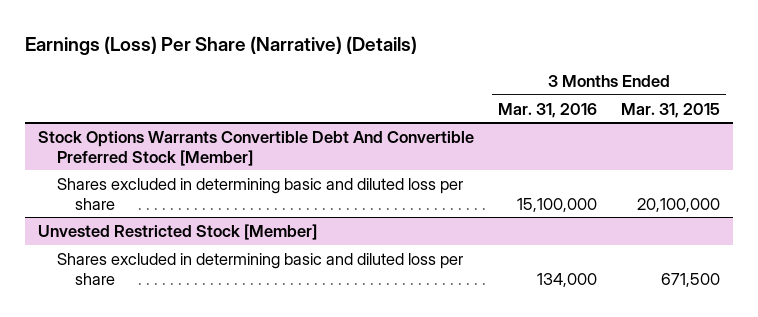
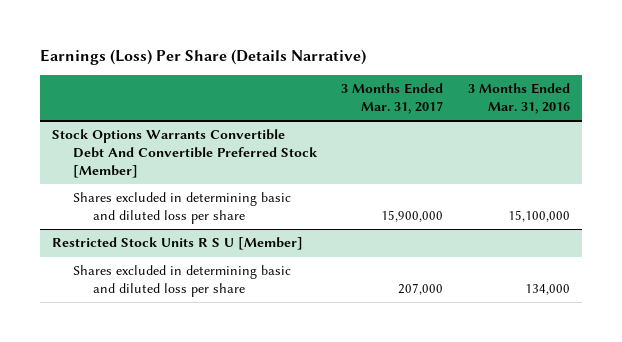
[25,35,418,55] Earnings (Loss) Per Share (Narrative) (Details) -> [39,49,366,66] Earnings (Loss) Per Share (Details Narrative)
[621,102,721,118] Mar. 31, 2015 -> none
none -> [341,83,444,115] 3 Months Ended Mar. 31, 2017
[37,223,317,240] Unvested Restricted Stock [Member] -> [52,237,304,251] Restricted Stock Units R S U [Member]

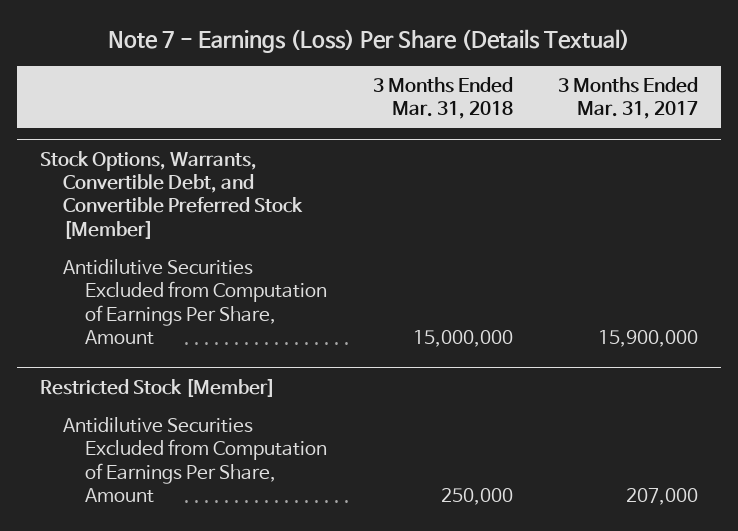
[39,49,366,66] Earnings (Loss) Per Share (Details Narrative) -> [108,28,631,53] Note 7 - Earnings (Loss) Per Share (Details Textual)
[468,83,571,115] 3 Months Ended Mar. 31, 2016 -> none
none -> [372,76,513,120] 3 Months Ended Mar. 31, 2018
[52,237,304,251] Restricted Stock Units R S U [Member] -> none
[52,129,318,178] Stock Options Warrants Convertible Debt And Convertible Preferred Stock [Member] -> [39,150,303,239] Stock Options, Warrants, Convertible Debt, and Convertible Preferred Stock [Member]
[72,192,291,224] Shares excluded in determining basic and diluted loss per share -> [62,258,328,346] Antidilutive Securities Excluded from Computation of Earnings Per Share, Amount
none -> [39,377,275,397] Restricted Stock [Member]
[72,265,291,297] Shares excluded in determining basic and diluted loss per share -> [62,416,328,504] Antidilutive Securities Excluded from Computation of Earnings Per Share, Amount

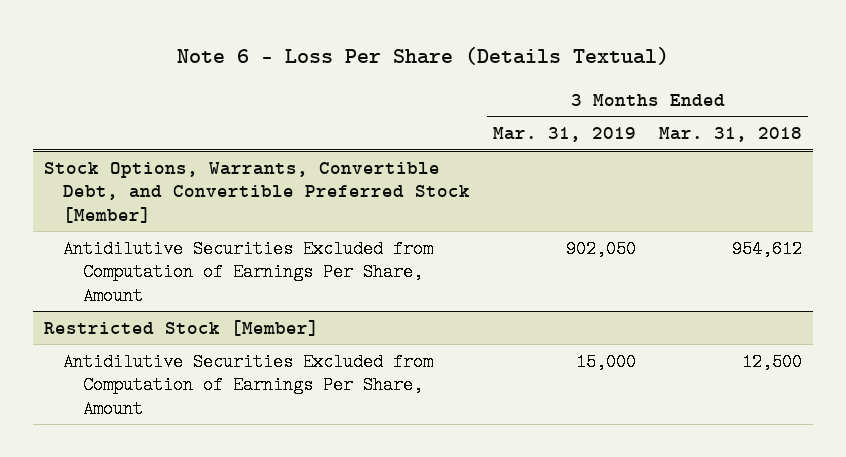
[108,28,631,53] Note 7 - Earnings (Loss) Per Share (Details Textual) -> [176,47,669,66] Note 6 - Loss Per Share (Details Textual)
[558,76,699,120] 3 Months Ended Mar. 31, 2017 -> none
none -> [493,127,637,143] Mar. 31, 2019
[412,330,513,348] 15,000,000 -> [732,239,803,258] 954,612
[440,488,513,506] 250,000 -> [742,352,803,371] 12,500

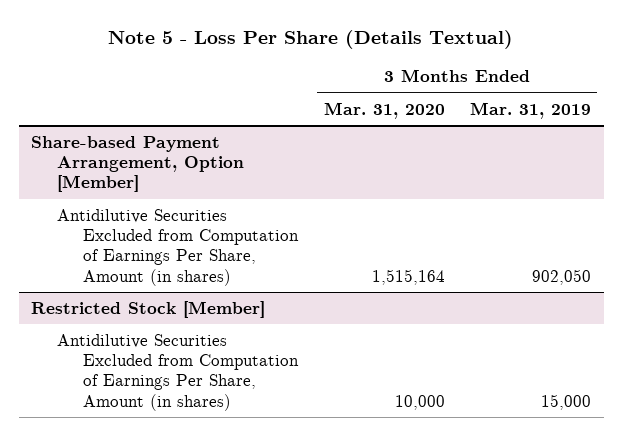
[176,47,669,66] Note 6 - Loss Per Share (Details Textual) -> [108,30,514,50] Note 5 - Loss Per Share (Details Textual)
[659,127,803,143] Mar. 31, 2018 -> none
none -> [323,101,445,119] Mar. 31, 2020
[43,161,471,223] Stock Options, Warrants, Convertible Debt, and Convertible Preferred Stock [Member] -> none
none -> [31,135,245,193] Share-based Payment Arrangement, Option [Member]
[63,239,434,305] Antidilutive Securities Excluded from Computation of Earnings Per Share, Amount -> [57,208,300,286] Antidilutive Securities Excluded from Computation of Earnings Per Share, Amount (in shares)
[63,352,434,418] Antidilutive Securities Excluded from Computation of Earnings Per Share, Amount -> [57,333,300,411] Antidilutive Securities Excluded from Computation of Earnings Per Share, Amount (in shares)

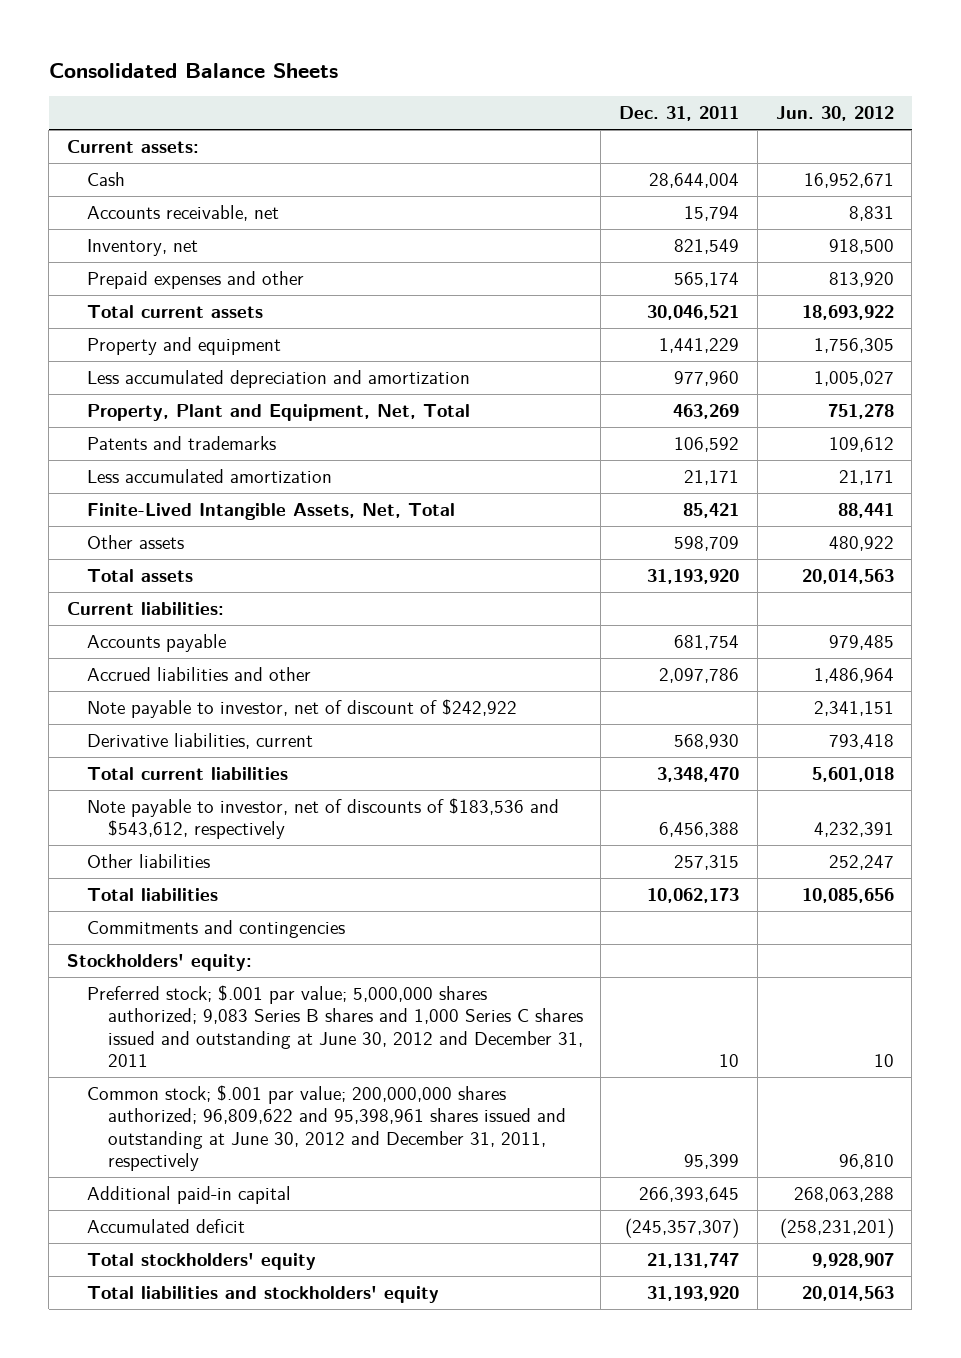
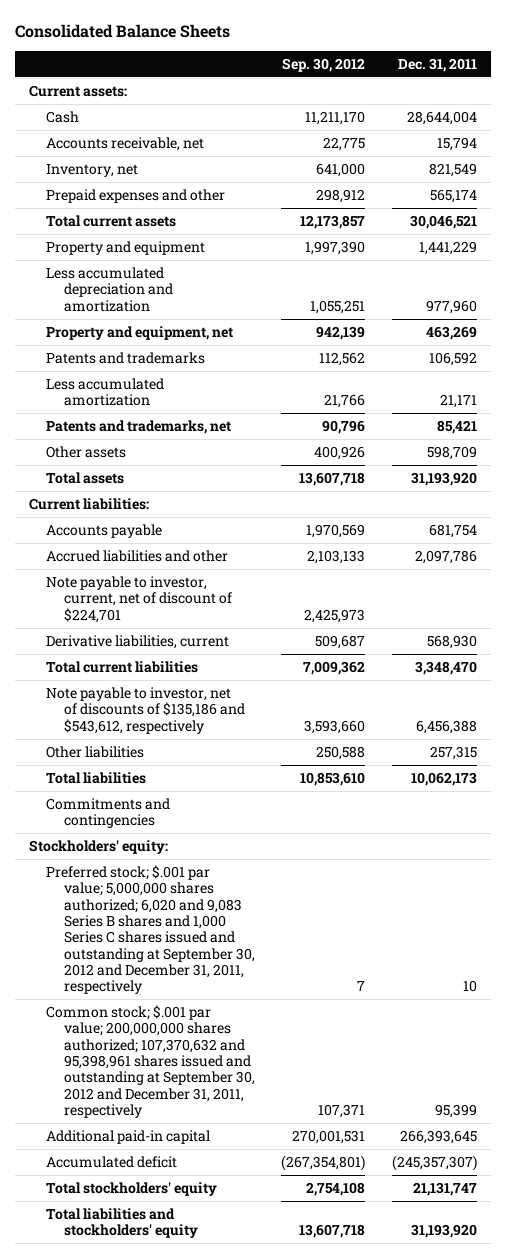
[775,106,894,122] Jun. 30, 2012 -> none
none -> [282,57,366,72] Sep. 30, 2012
[87,403,471,421] Property, Plant and Equipment, Net, Total -> [46,325,234,340] Property and equipment, net
[87,502,456,520] Finite-Lived Intangible Assets, Net, Total -> [46,419,232,434] Patents and trademarks, net
[87,698,518,718] Note payable to investor, net of discount of $242,922 -> [46,575,232,623] Note payable to investor, current, net of discount of $224,701
[87,797,560,840] Note payable to investor, net of discounts of $183,536 and $543,612, respectively -> [46,686,245,734] Note payable to investor, net of discounts of $135,186 and $543,612, respectively
[87,984,583,1068] Preferred stock; $.001 par value; 5,000,000 shares authorized; 9,083 Series B shares and 1,000 Series C shares issued and outstanding at June 30, 2012 and December 31, 2011 -> [46,864,255,995] Preferred stock; $.001 par value; 5,000,000 shares authorized; 6,020 and 9,083 Series B shares and 1,000 Series C shares issued and outstanding at September 30, 2012 and December 31, 2011, respectively
[87,1084,566,1172] Common stock; $.001 par value; 200,000,000 shares authorized; 96,809,622 and 95,398,961 shares issued and outstanding at June 30, 2012 and December 31, 2011, respectively -> [46,1004,255,1119] Common stock; $.001 par value; 200,000,000 shares authorized; 107,370,632 and 95,398,961 shares issued and outstanding at September 30, 2012 and December 31, 2011, respectively

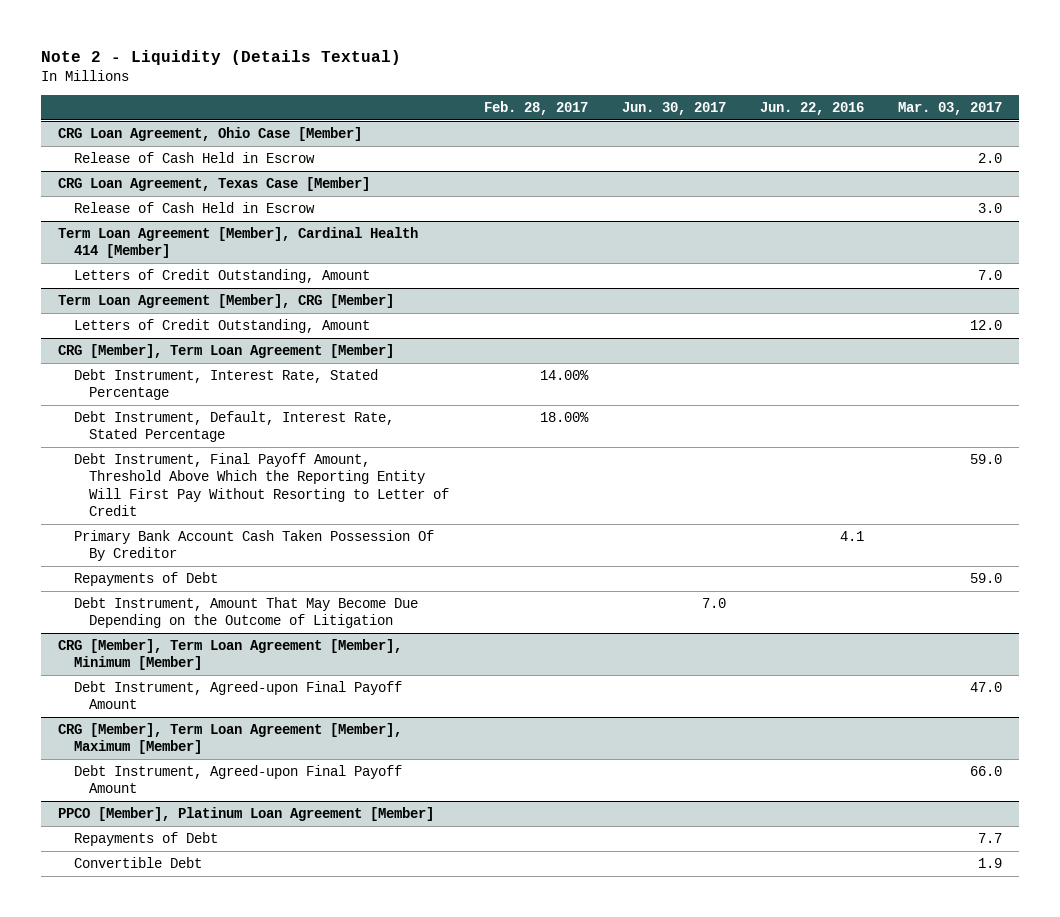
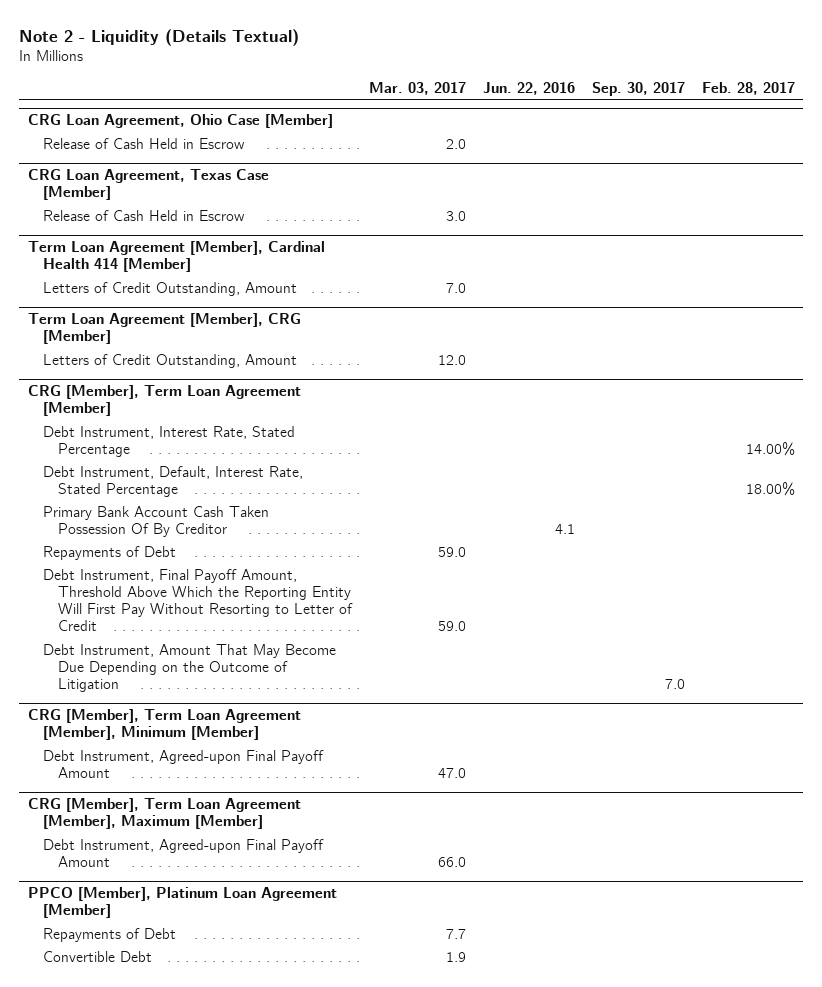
[621,101,726,115] Jun. 30, 2017 -> none
none -> [591,81,685,96] Sep. 30, 2017
[73,452,450,517] Debt Instrument, Final Payoff Amount, Threshold Above Which the Reporting Entity Will First Pay Without Resorting to Letter of Credit -> [42,568,353,631] Debt Instrument, Final Payoff Amount, Threshold Above Which the Reporting Entity Will First Pay Without Resorting to Letter of Credit

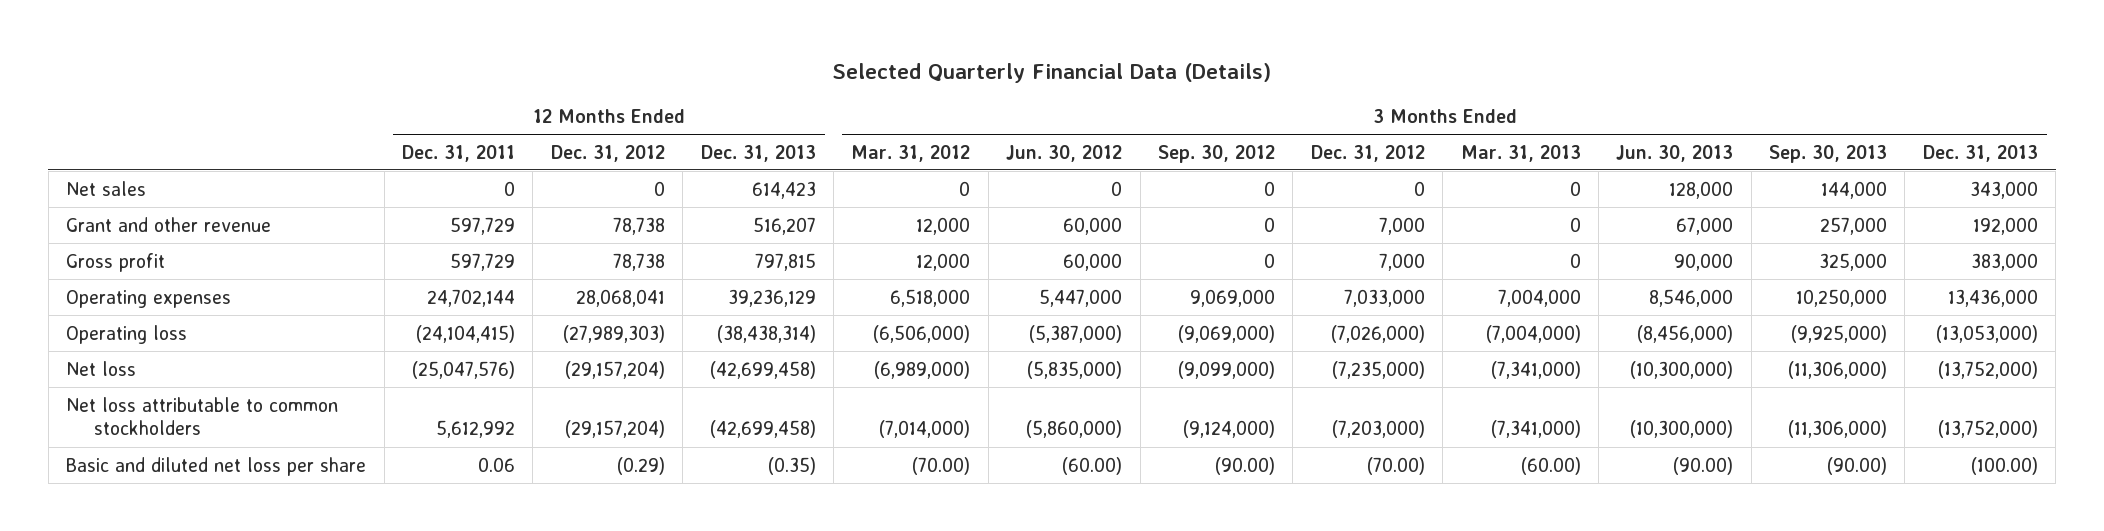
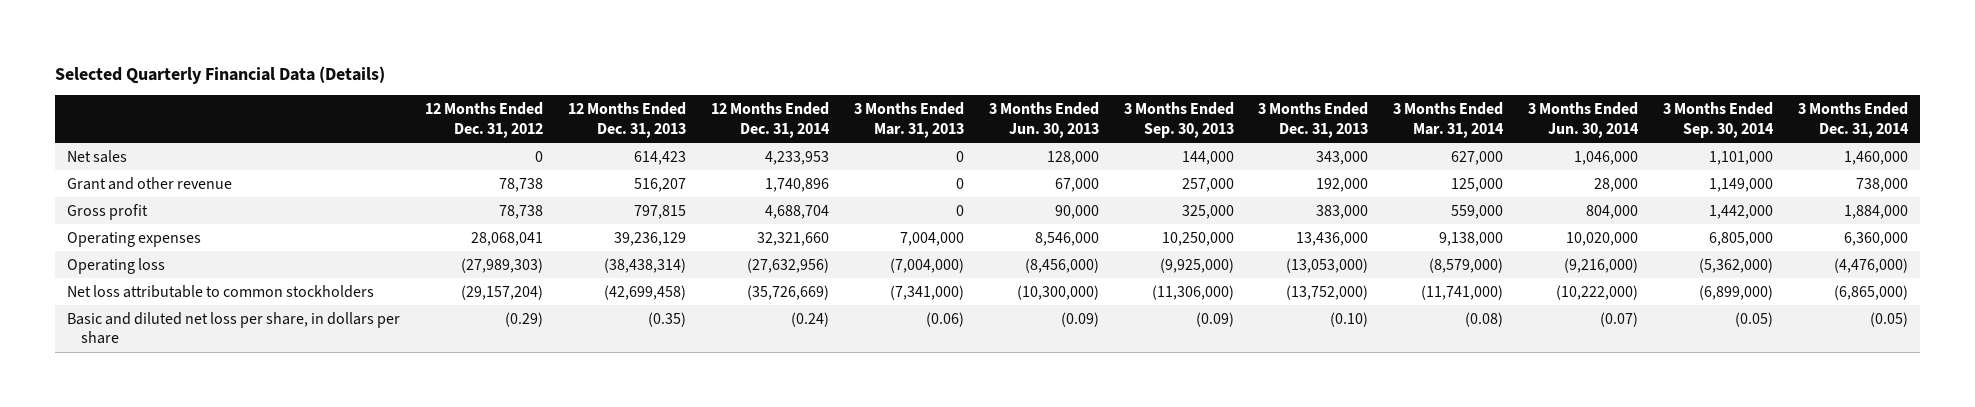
[402,144,516,162] Dec. 31, 2011 -> none
[851,144,971,162] Mar. 31, 2012 -> none
[1006,144,1123,162] Jun. 30, 2012 -> none
[1157,144,1275,163] Sep. 30, 2012 -> none
[1310,144,1425,162] Dec. 31, 2012 -> none
none -> [711,102,831,138] 12 Months Ended Dec. 31, 2014
none -> [1393,102,1505,138] 3 Months Ended Mar. 31, 2014
none -> [1528,102,1640,138] 3 Months Ended Jun. 30, 2014
none -> [1662,102,1774,138] 3 Months Ended Sep. 30, 2014
none -> [1797,102,1909,138] 3 Months Ended Dec. 31, 2014
[66,360,137,376] Net loss -> none
[66,456,367,476] Basic and diluted net loss per share -> [67,311,401,345] Basic and diluted net loss per share, in dollars per share
[1520,456,1581,475] (60.00) -> [925,311,964,327] (0.06)
[1673,456,1734,475] (90.00) -> [1060,311,1099,327] (0.09)
[1827,456,1888,475] (90.00) -> [1195,311,1234,327] (0.09)
[1970,456,2038,475] (100.00) -> [1330,311,1369,327] (0.10)

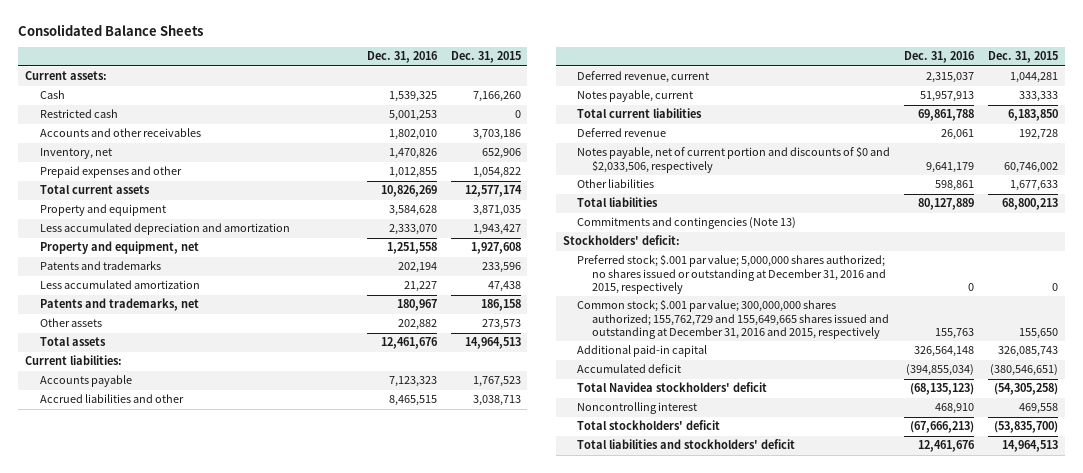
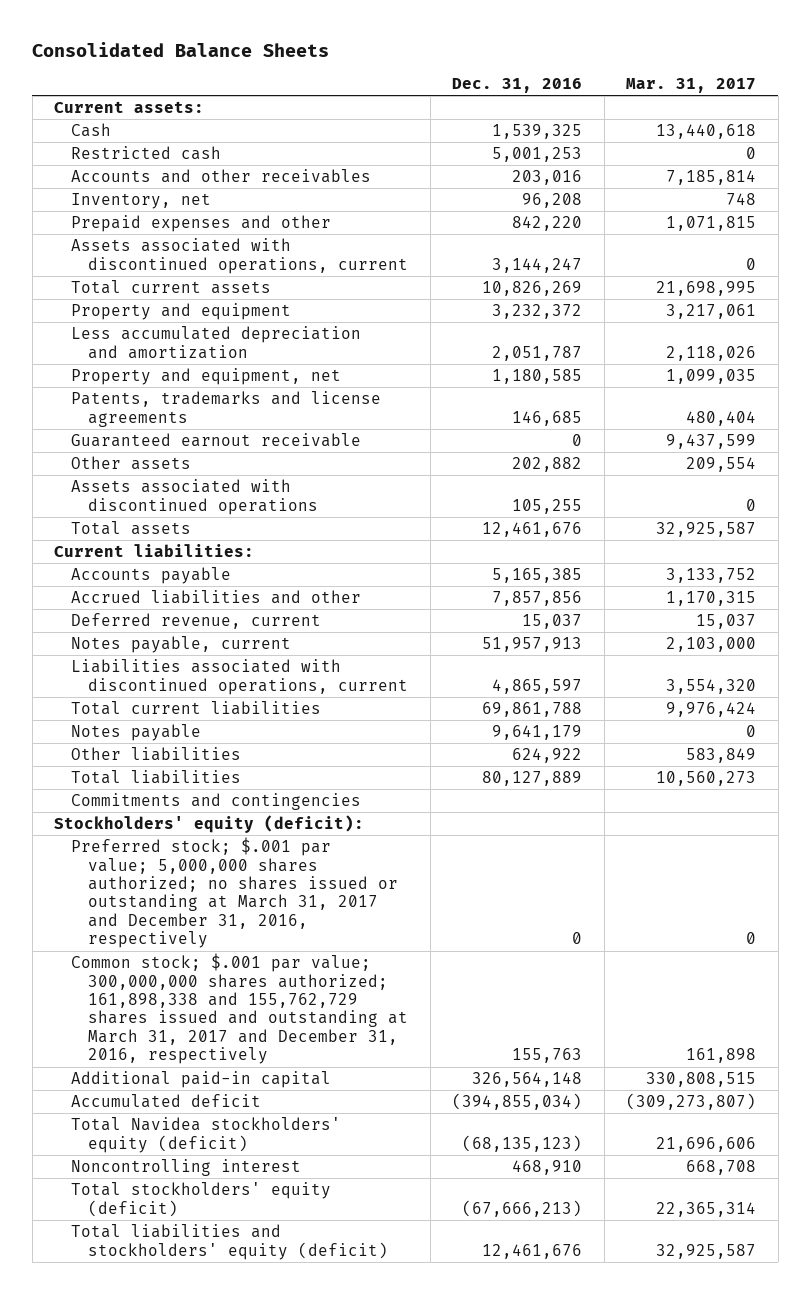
[450,51,521,64] Dec. 31, 2015 -> none
none -> [626,78,757,94] Mar. 31, 2017
[388,129,437,141] 1,802,010 -> [512,170,583,186] 203,016
[388,148,437,160] 1,470,826 -> [522,193,583,209] 96,208
[388,167,437,179] 1,012,855 -> [512,216,583,232] 842,220
none -> [71,238,409,274] Assets associated with discontinued operations, current
[39,261,161,271] Patents and trademarks -> none
[39,280,200,290] Less accumulated amortization -> none
[388,205,437,217] 3,584,628 -> [492,304,583,320] 3,232,372
[388,224,437,236] 2,333,070 -> [492,345,583,361] 2,051,787
[386,242,437,255] 1,251,558 -> [492,369,583,385] 1,180,585
[39,298,199,312] Patents and trademarks, net -> [71,391,382,427] Patents, trademarks and license agreements
[396,299,437,312] 180,967 -> [512,410,583,426] 146,685
none -> [71,433,362,448] Guaranteed earnout receivable
none -> [71,479,319,515] Assets associated with discontinued operations
[388,376,437,388] 7,123,323 -> [492,568,583,584] 5,165,385
[388,395,437,407] 8,465,515 -> [492,591,583,607] 7,857,856
[926,72,975,84] 2,315,037 -> [522,614,583,630] 15,037
none -> [71,659,409,695] Liabilities associated with discontinued operations, current
[577,128,667,138] Deferred revenue -> none
[577,146,891,173] Notes payable, net of current portion and discounts of $0 and $2,033,506, respectively -> [71,724,202,742] Notes payable
[935,180,975,192] 598,861 -> [512,748,583,764] 624,922
[577,217,797,230] Commitments and contingencies (Note 13) -> [71,793,362,811] Commitments and contingencies
[562,235,680,246] Stockholders' deficit: -> [54,815,365,834] Stockholders' equity (deficit):
[577,254,887,294] Preferred stock; $.001 par value; 5,000,000 shares authorized; no shares issued or outstanding at December 31, 2016 and 2015, respectively -> [71,837,399,949] Preferred stock; $.001 par value; 5,000,000 shares authorized; no shares issued or outstanding at March 31, 2017 and December 31, 2016, respectively
[577,299,890,339] Common stock; $.001 par value; 300,000,000 shares authorized; 155,762,729 and 155,649,665 shares issued and outstanding at December 31, 2016 and 2015, respectively -> [71,953,409,1065] Common stock; $.001 par value; 300,000,000 shares authorized; 161,898,338 and 155,762,729 shares issued and outstanding at March 31, 2017 and December 31, 2016, respectively
[577,382,768,393] Total Navidea stockholders' deficit -> [71,1117,342,1153] Total Navidea stockholders' equity (deficit)
[577,420,721,431] Total stockholders' deficit -> [71,1182,332,1217] Total stockholders' equity (deficit)
[577,439,796,450] Total liabilities and stockholders' deficit -> [71,1224,389,1260] Total liabilities and stockholders' equity (deficit)

